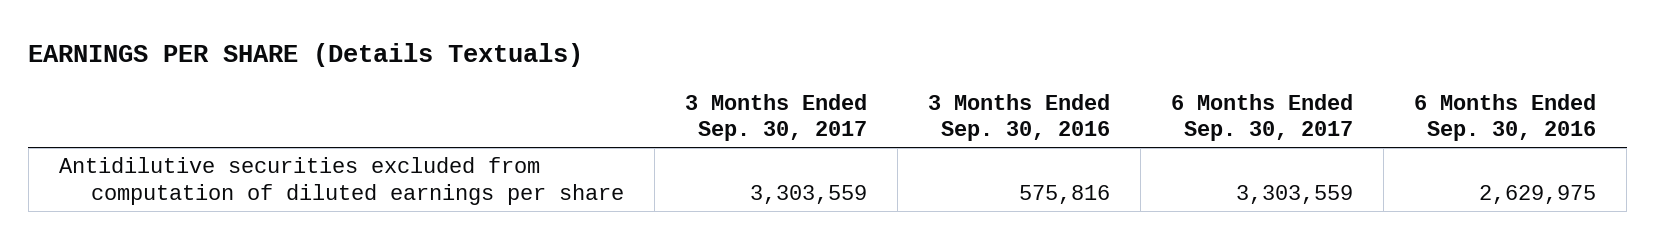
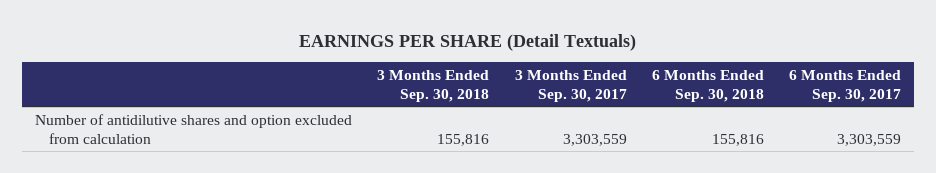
[28,43,584,68] EARNINGS PER SHARE (Details Textuals) -> [299,33,637,51] EARNINGS PER SHARE (Detail Textuals)
[928,93,1111,142] 3 Months Ended Sep. 30, 2016 -> none
[1414,93,1597,142] 6 Months Ended Sep. 30, 2016 -> none
none -> [377,69,490,102] 3 Months Ended Sep. 30, 2018
none -> [651,69,764,102] 6 Months Ended Sep. 30, 2018
[58,157,625,205] Antidilutive securities excluded from computation of diluted earnings per share -> [35,113,353,144] Number of antidilutive shares and option excluded from calculation

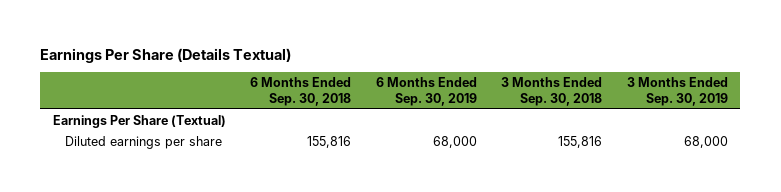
[299,33,637,51] EARNINGS PER SHARE (Detail Textuals) -> [40,47,292,63] Earnings Per Share (Details Textual)
[514,69,627,102] 3 Months Ended Sep. 30, 2017 -> none
[789,69,902,102] 6 Months Ended Sep. 30, 2017 -> none
none -> [375,77,477,107] 6 Months Ended Sep. 30, 2019
none -> [626,77,728,107] 3 Months Ended Sep. 30, 2019
none -> [52,114,226,128] Earnings Per Share (Textual)
[35,113,353,144] Number of antidilutive shares and option excluded from calculation -> [64,135,222,149] Diluted earnings per share

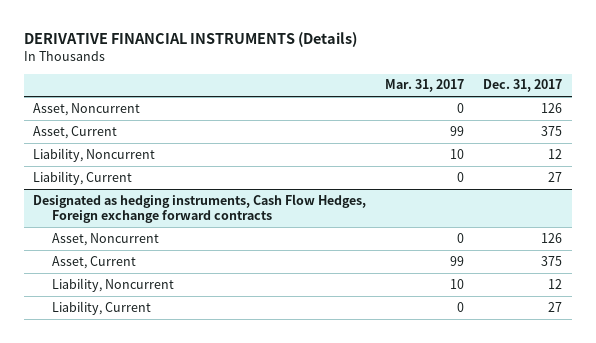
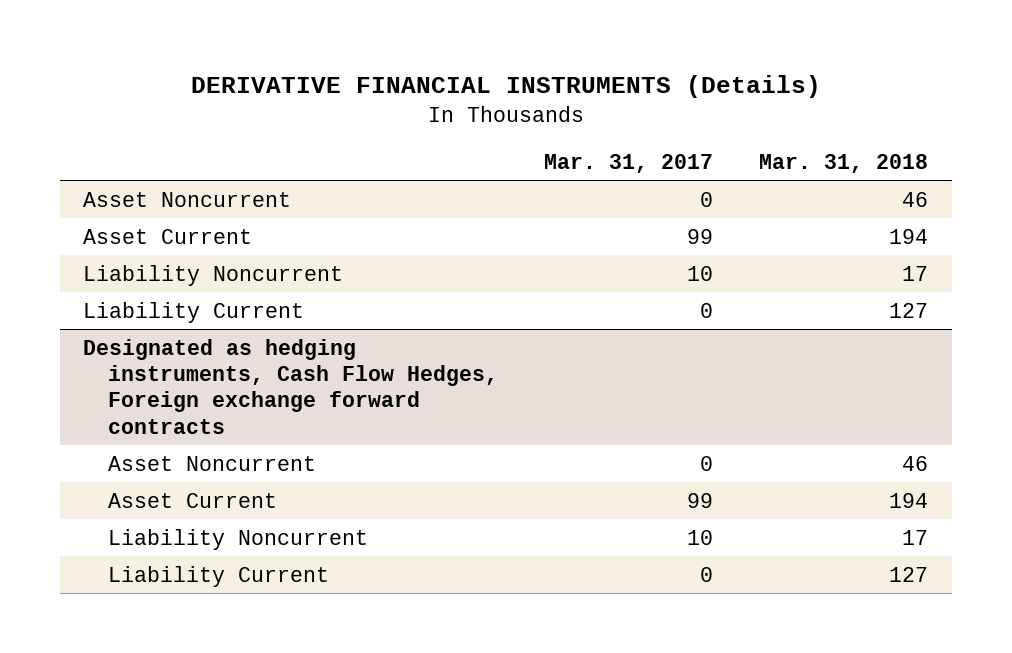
[483,79,563,93] Dec. 31, 2017 -> none
none -> [759,153,929,173] Mar. 31, 2018
[33,102,141,116] Asset, Noncurrent -> [83,191,292,207] Asset Noncurrent
[33,125,118,139] Asset, Current -> [83,228,253,244] Asset Current
[33,147,156,162] Liability, Noncurrent -> [83,264,344,286] Liability Noncurrent
[33,170,133,185] Liability, Current -> [83,301,305,323] Liability Current
[52,232,160,246] Asset, Noncurrent -> [107,455,316,471] Asset Noncurrent
[52,255,137,269] Asset, Current -> [107,492,277,508] Asset Current
[52,277,175,292] Liability, Noncurrent -> [107,528,368,550] Liability Noncurrent
[52,300,152,315] Liability, Current -> [107,565,329,587] Liability Current

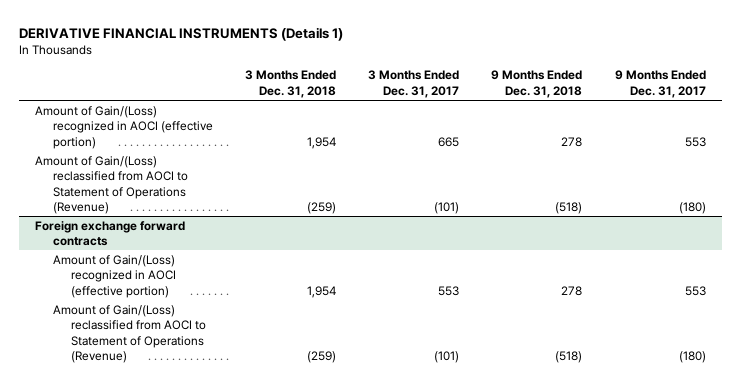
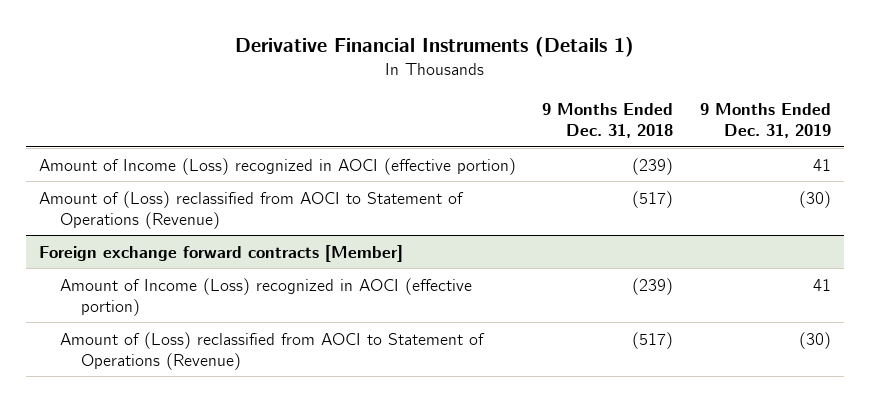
[19,26,344,41] DERIVATIVE FINANCIAL INSTRUMENTS (Details 1) -> [234,37,634,58] Derivative Financial Instruments (Details 1)
[245,70,337,98] 3 Months Ended Dec. 31, 2018 -> none
[368,70,460,98] 3 Months Ended Dec. 31, 2017 -> none
[614,70,706,98] 9 Months Ended Dec. 31, 2017 -> none
none -> [699,102,831,138] 9 Months Ended Dec. 31, 2019
[35,105,214,149] Amount of Gain/(Loss) recognized in AOCI (effective portion) -> [38,157,516,175] Amount of Income (Loss) recognized in AOCI (effective portion)
[561,136,583,147] 278 -> [632,157,674,175] (239)
[35,155,189,214] Amount of Gain/(Loss) reclassified from AOCI to Statement of Operations (Revenue) -> [38,190,464,229] Amount of (Loss) reclassified from AOCI to Statement of Operations (Revenue)
[555,201,583,214] (518) -> [632,190,674,208] (517)
[35,220,186,247] Foreign exchange forward contracts -> [38,244,403,262] Foreign exchange forward contracts [Member]
[53,254,176,298] Amount of Gain/(Loss) recognized in AOCI (effective portion) -> [59,277,472,316] Amount of Income (Loss) recognized in AOCI (effective portion)
[561,285,583,296] 278 -> [632,277,674,295] (239)
[53,304,206,363] Amount of Gain/(Loss) reclassified from AOCI to Statement of Operations (Revenue) -> [59,331,485,370] Amount of (Loss) reclassified from AOCI to Statement of Operations (Revenue)
[555,350,583,363] (518) -> [632,331,674,349] (517)

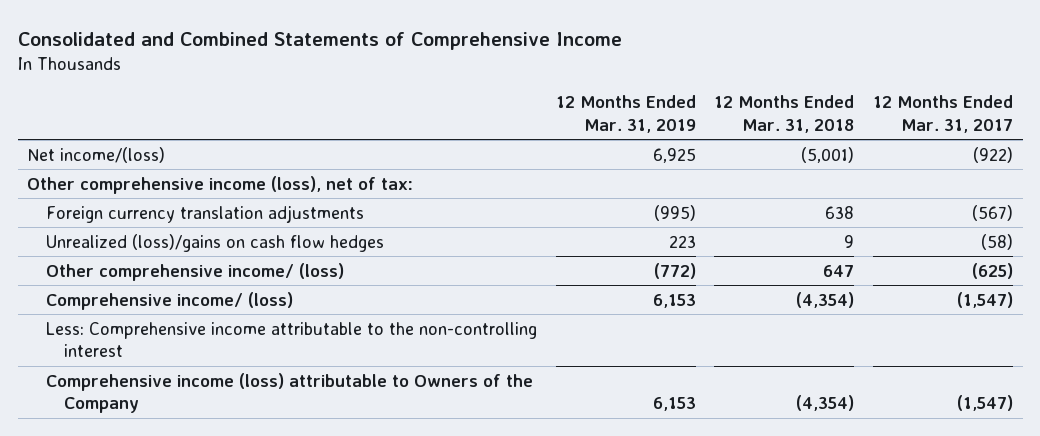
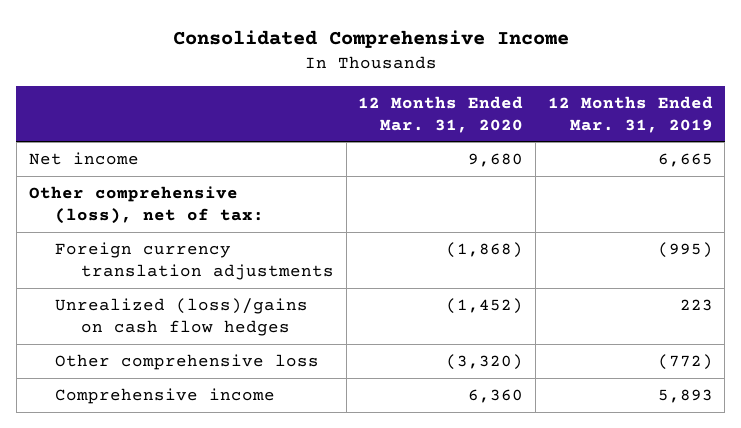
[17,31,622,50] Consolidated and Combined Statements of Comprehensive Income -> [172,29,569,48] Consolidated Comprehensive Income
[714,95,855,133] 12 Months Ended Mar. 31, 2018 -> none
[873,95,1014,133] 12 Months Ended Mar. 31, 2017 -> none
none -> [358,95,524,133] 12 Months Ended Mar. 31, 2020
[27,146,166,163] Net income/(loss) -> [28,152,139,166] Net income
[652,147,696,163] 6,925 -> [657,153,713,168] 6,665
[27,175,414,194] Other comprehensive income (loss), net of tax: -> [28,186,264,225] Other comprehensive (loss), net of tax:
[45,321,537,358] Less: Comprehensive income attributable to the non-controlling interest -> none
[45,372,533,414] Comprehensive income (loss) attributable to Owners of the Company -> none
[45,262,344,281] Other comprehensive income/ (loss) -> [54,354,319,371] Other comprehensive loss
[45,291,293,310] Comprehensive income/ (loss) -> [54,388,275,405] Comprehensive income
[652,293,696,308] 6,153 -> [657,389,713,404] 5,893

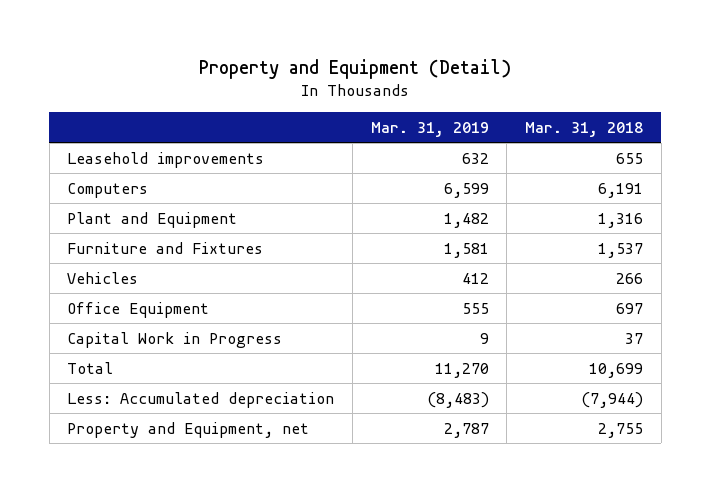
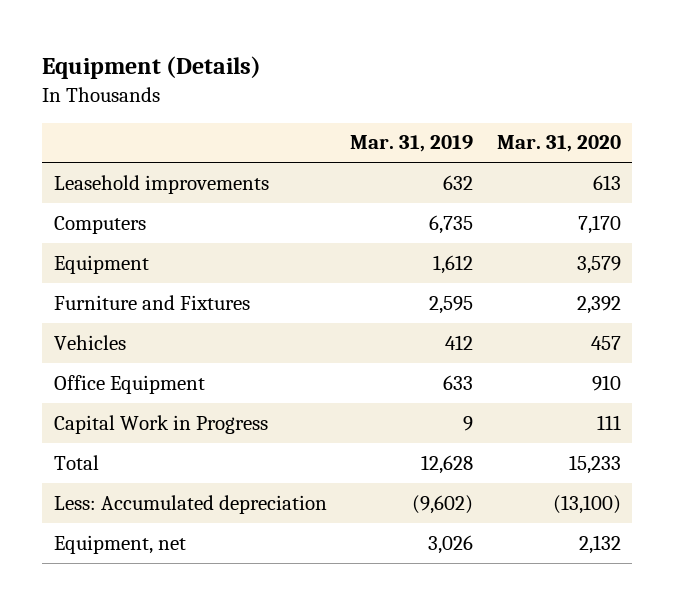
[199,59,512,80] Property and Equipment (Detail) -> [42,56,262,80] Equipment (Details)
[525,121,644,137] Mar. 31, 2018 -> none
none -> [496,135,621,153] Mar. 31, 2020
[443,182,489,198] 6,599 -> [429,214,474,234] 6,735
[67,211,238,228] Plant and Equipment -> [53,254,149,274] Equipment
[443,212,489,228] 1,482 -> [433,254,474,274] 1,612
[443,242,489,258] 1,581 -> [429,295,474,314] 2,595
[461,302,489,314] 555 -> [443,374,474,390] 633
[434,362,489,378] 11,270 -> [421,454,474,474] 12,628
[426,391,489,408] (8,483) -> [412,494,474,514] (9,602)
[67,421,310,438] Property and Equipment, net -> [53,534,186,554] Equipment, net
[443,422,489,438] 2,787 -> [428,534,474,554] 3,026

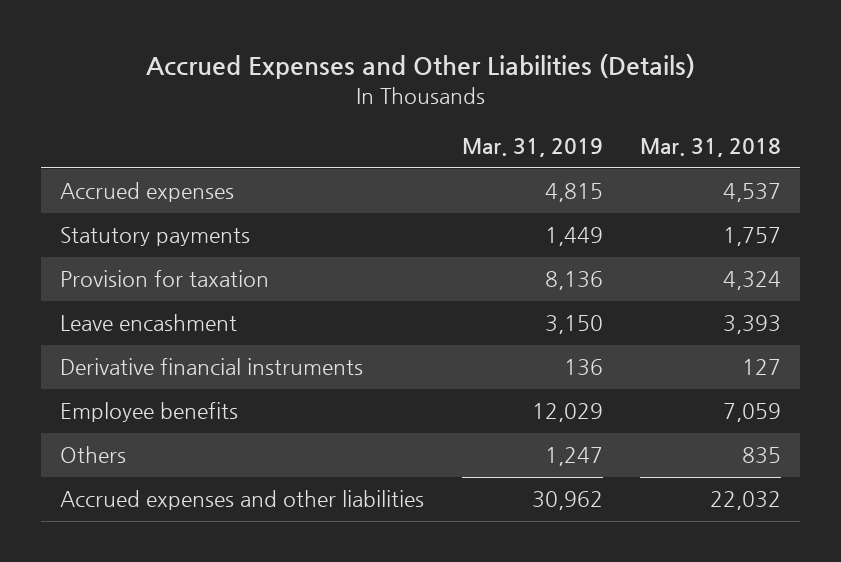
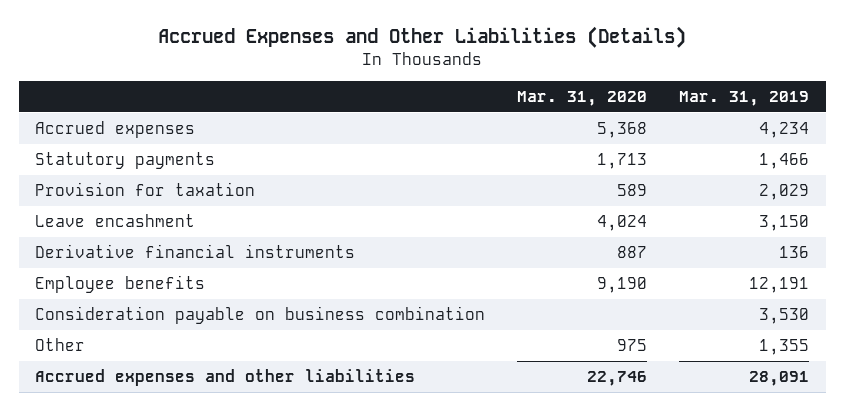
[640,138,782,158] Mar. 31, 2018 -> none
none -> [517,90,648,106] Mar. 31, 2020
[544,183,603,203] 4,815 -> [759,122,810,139] 4,234
[544,227,603,247] 1,449 -> [759,153,810,170] 1,466
[544,271,603,291] 8,136 -> [759,184,810,201] 2,029
[531,403,603,423] 12,029 -> [749,277,810,294] 12,191
none -> [34,306,485,325] Consideration payable on business combination
[59,446,126,464] Others -> [34,338,85,352] Other
[544,447,603,467] 1,247 -> [759,339,810,356] 1,355
[531,491,603,511] 30,962 -> [749,371,810,387] 28,091

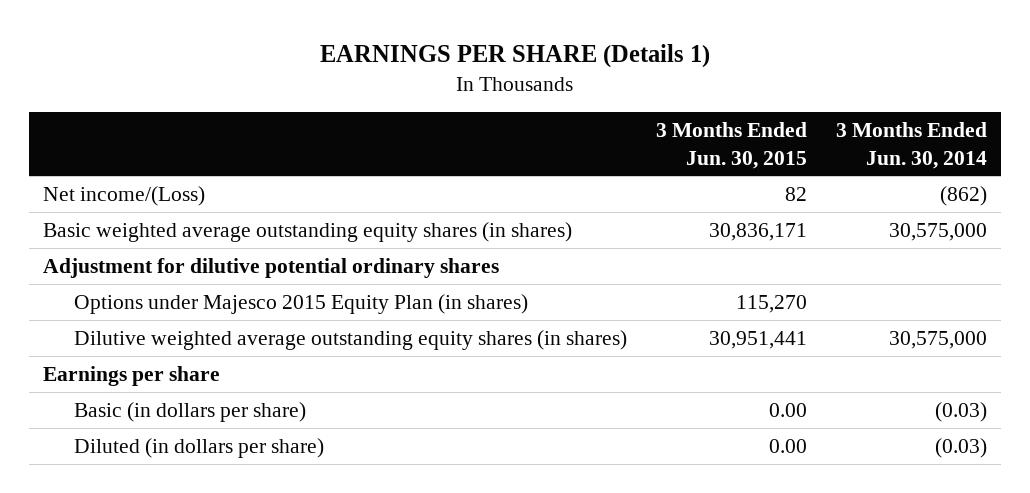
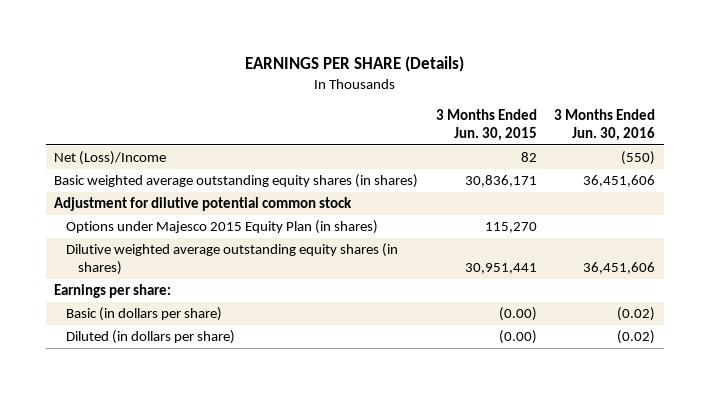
[319,44,710,69] EARNINGS PER SHARE (Details 1) -> [244,55,464,72] EARNINGS PER SHARE (Details)
[835,122,987,169] 3 Months Ended Jun. 30, 2014 -> none
none -> [554,109,656,141] 3 Months Ended Jun. 30, 2016
[43,185,206,206] Net income/(Loss) -> [54,151,167,166] Net (Loss)/Income
[43,257,500,278] Adjustment for dilutive potential ordinary shares -> [54,197,353,212] Adjustment for dilutive potential common stock
[43,365,221,386] Earnings per share -> [54,284,172,299] Earnings per share:
[768,402,807,417] 0.00 -> [498,307,537,322] (0.00)
[768,438,807,453] 0.00 -> [498,330,537,345] (0.00)

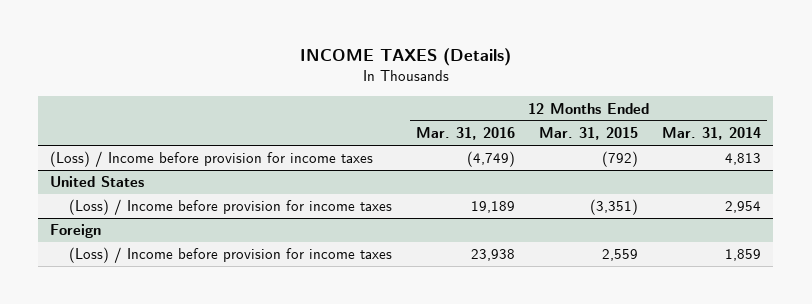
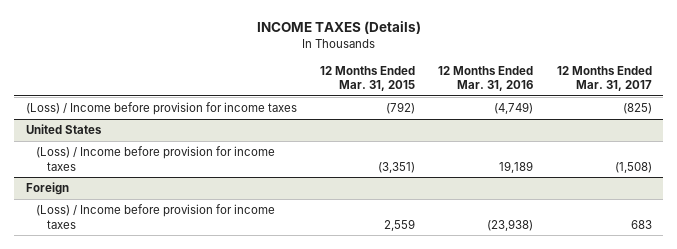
[662,127,762,141] Mar. 31, 2014 -> none
none -> [556,65,652,92] 12 Months Ended Mar. 31, 2017
[471,249,516,262] 23,938 -> [487,218,534,231] (23,938)

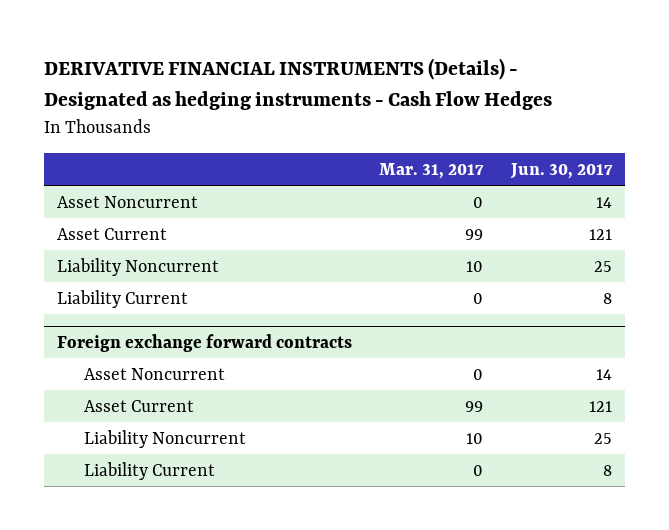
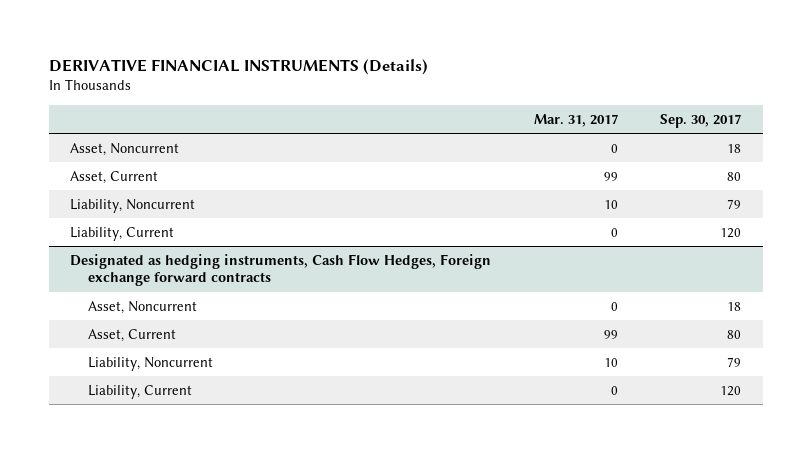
[43,57,552,111] DERIVATIVE FINANCIAL INSTRUMENTS (Details) - Designated as hedging instruments - Cash Flow Hedges -> [48,58,428,75] DERIVATIVE FINANCIAL INSTRUMENTS (Details)
[509,163,613,180] Jun. 30, 2017 -> none
none -> [660,113,742,128] Sep. 30, 2017
[57,333,353,352] Foreign exchange forward contracts -> none
[57,195,199,208] Asset Noncurrent -> [69,142,179,156] Asset, Noncurrent
[57,227,168,240] Asset Current -> [69,170,158,184] Asset, Current
[57,257,220,276] Liability Noncurrent -> [69,198,195,213] Liability, Noncurrent
[57,289,189,308] Liability Current -> [69,226,174,241] Liability, Current
none -> [69,253,491,287] Designated as hedging instruments, Cash Flow Hedges, Foreign exchange forward contracts
[84,367,226,380] Asset Noncurrent -> [88,300,198,314] Asset, Noncurrent
[84,399,195,412] Asset Current -> [88,328,177,342] Asset, Current
[84,429,247,448] Liability Noncurrent -> [88,356,214,371] Liability, Noncurrent
[84,461,216,480] Liability Current -> [88,384,193,399] Liability, Current

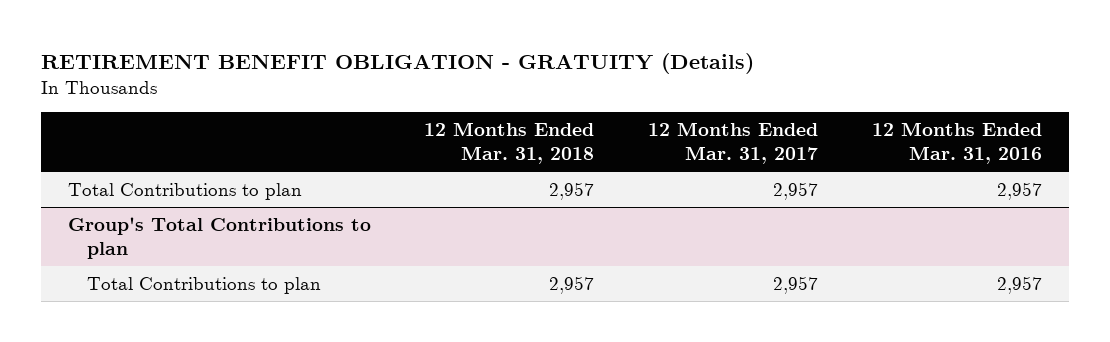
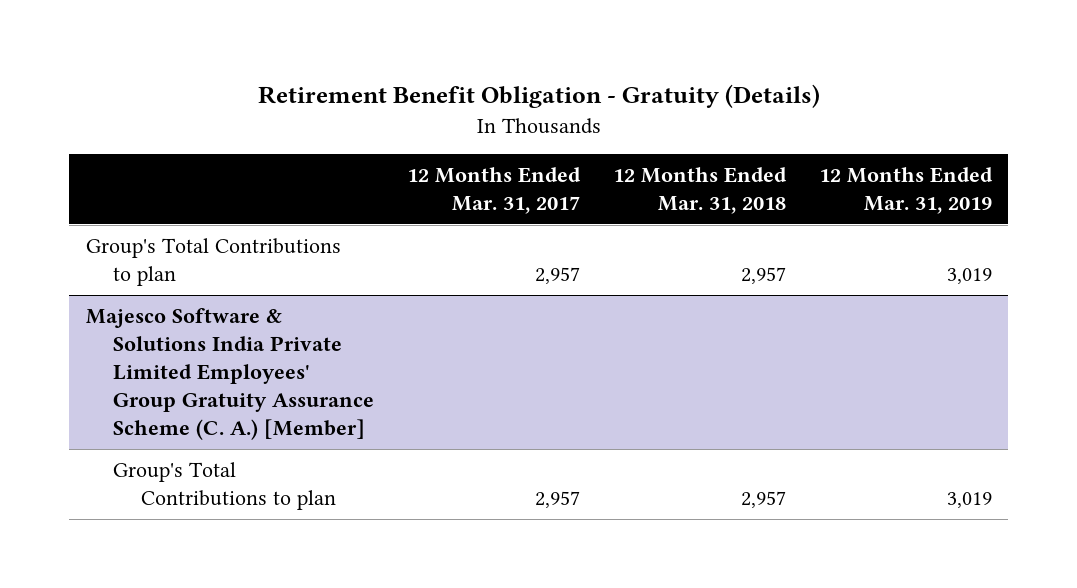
[40,53,754,75] RETIREMENT BENEFIT OBLIGATION - GRATUITY (Details) -> [257,84,820,109] Retirement Benefit Obligation - Gratuity (Details)
[872,122,1043,164] 12 Months Ended Mar. 31, 2016 -> none
none -> [818,167,993,215] 12 Months Ended Mar. 31, 2019
[67,182,302,200] Total Contributions to plan -> [85,237,341,286] Group's Total Contributions to plan
[67,216,371,259] Group's Total Contributions to plan -> [85,307,375,440] Majesco Software & Solutions India Private Limited Employees' Group Gratuity Assurance Scheme (C. A.) [Member]
[87,276,322,294] Total Contributions to plan -> [113,461,337,510] Group's Total Contributions to plan

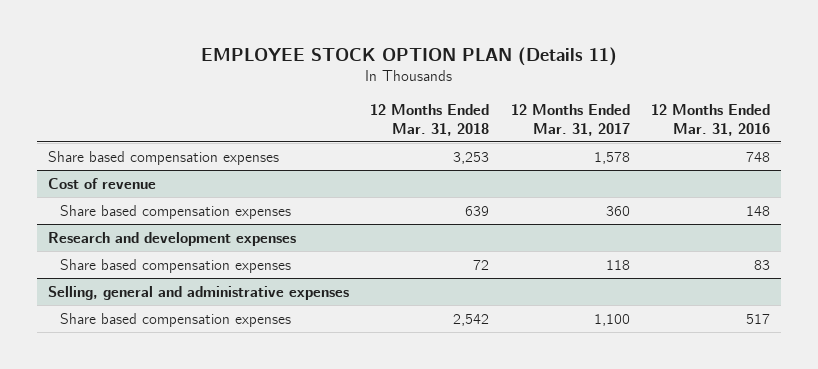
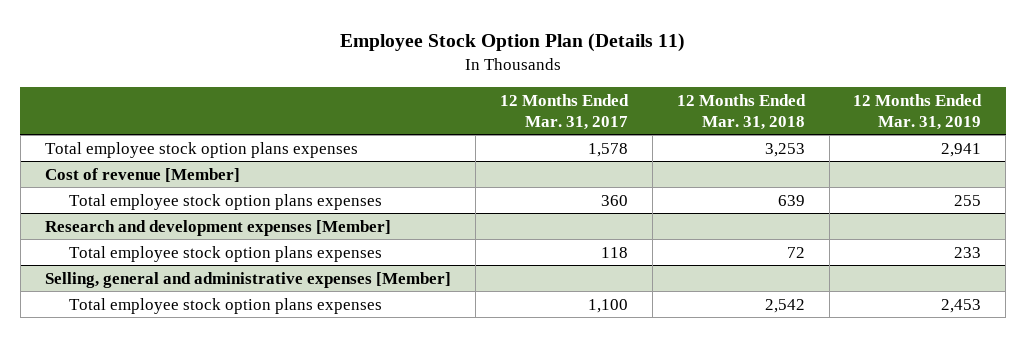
[201,46,618,66] EMPLOYEE STOCK OPTION PLAN (Details 11) -> [340,32,686,52] Employee Stock Option Plan (Details 11)
[651,103,771,136] 12 Months Ended Mar. 31, 2016 -> none
none -> [853,93,983,130] 12 Months Ended Mar. 31, 2019
[47,150,279,165] Share based compensation expenses -> [44,141,358,158] Total employee stock option plans expenses
[47,177,156,189] Cost of revenue -> [44,167,240,182] Cost of revenue [Member]
[60,204,292,219] Share based compensation expenses -> [69,193,383,210] Total employee stock option plans expenses
[47,231,296,246] Research and development expenses -> [44,219,391,236] Research and development expenses [Member]
[60,258,292,273] Share based compensation expenses -> [69,245,383,262] Total employee stock option plans expenses
[47,285,349,300] Selling, general and administrative expenses -> [44,271,451,288] Selling, general and administrative expenses [Member]
[60,312,292,327] Share based compensation expenses -> [69,297,383,314] Total employee stock option plans expenses

